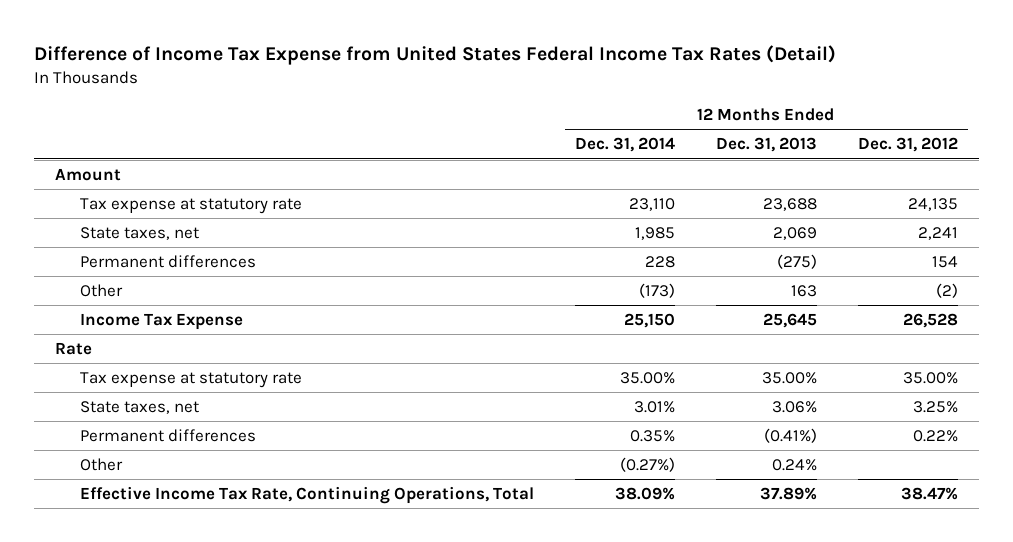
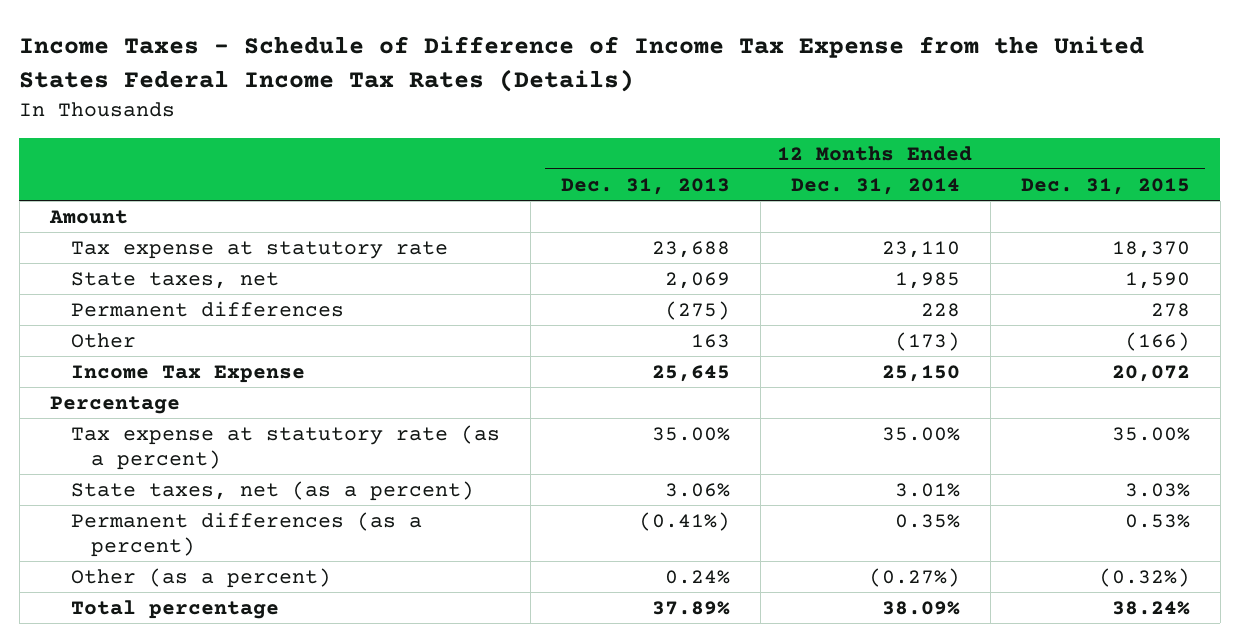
[34,45,837,66] Difference of Income Tax Expense from United States Federal Income Tax Rates (Detail) -> [19,36,1145,92] Income Taxes - Schedule of Difference of Income Tax Expense from the United States Federal Income Tax Rates (Details)
[857,137,958,153] Dec. 31, 2012 -> none
none -> [1020,177,1190,195] Dec. 31, 2015
[54,342,92,356] Rate -> [49,395,180,414] Percentage
[79,372,302,389] Tax expense at statutory rate -> [70,424,500,471] Tax expense at statutory rate (as a percent)
[79,401,199,415] State taxes, net -> [70,480,474,501] State taxes, net (as a percent)
[79,429,256,443] Permanent differences -> [70,511,422,558] Permanent differences (as a percent)
[79,458,123,472] Other -> [70,567,331,588] Other (as a percent)
[79,486,534,505] Effective Income Tax Rate, Continuing Operations, Total -> [70,599,279,619] Total percentage

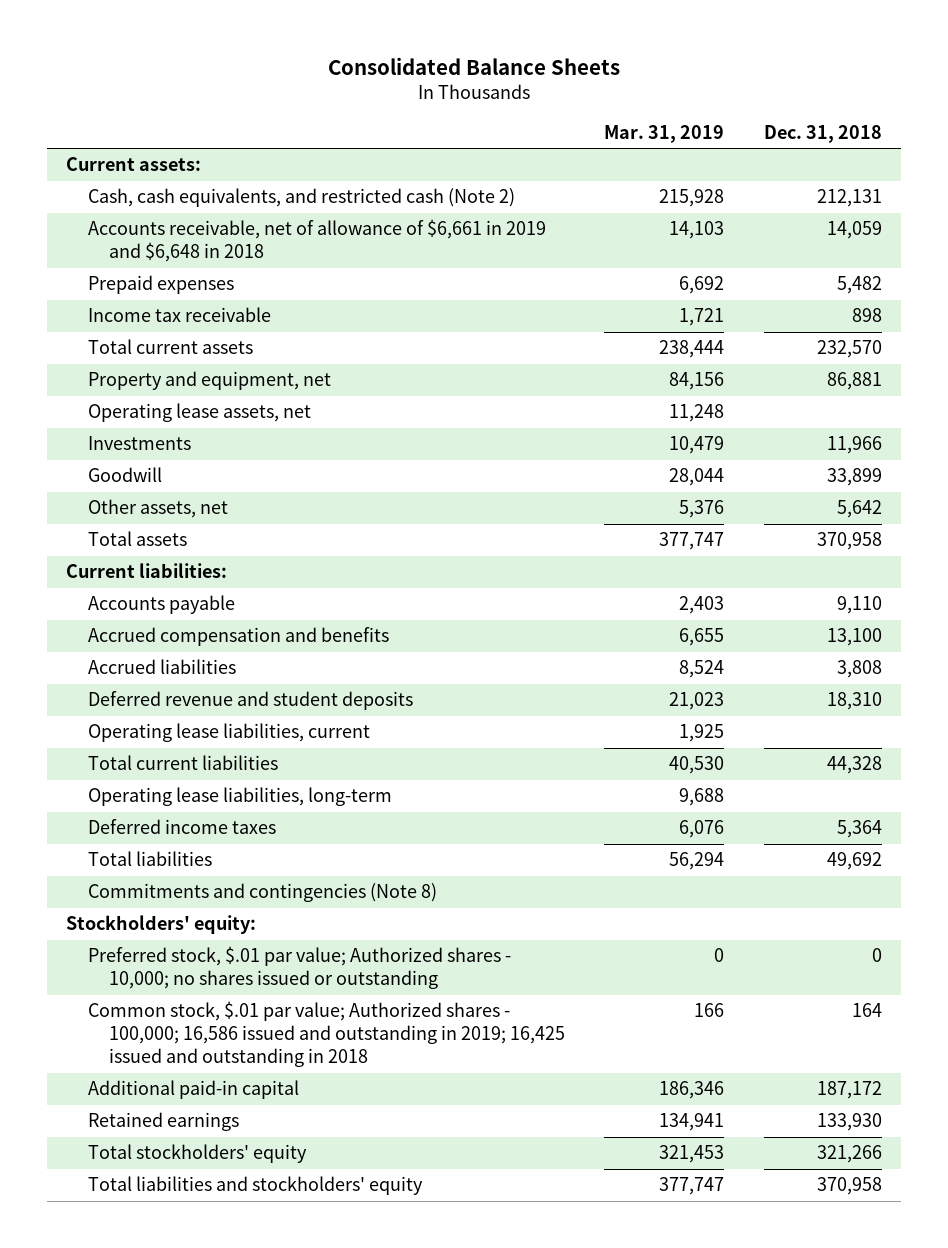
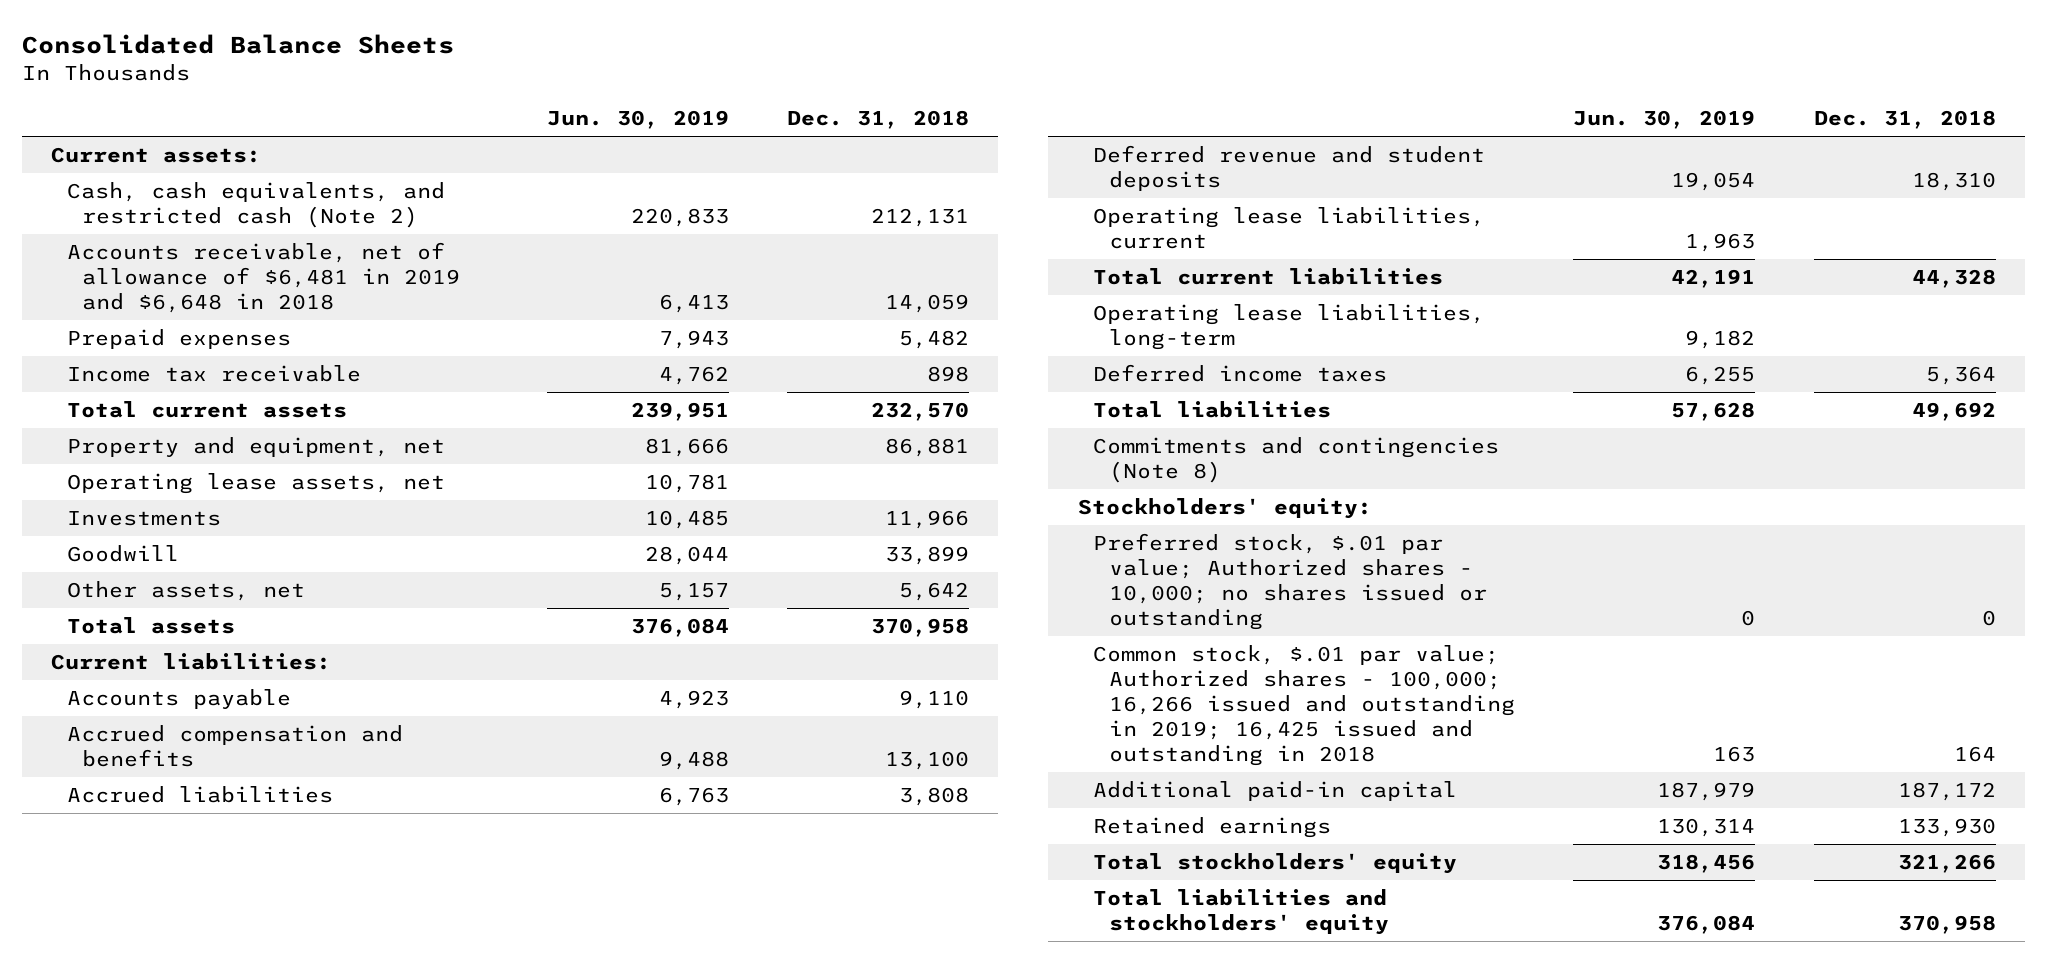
[604,125,725,144] Mar. 31, 2019 -> none
none -> [546,110,729,130] Jun. 30, 2019
[87,219,546,263] Accounts receivable, net of allowance of $6,661 in 2019 and $6,648 in 2018 -> [66,241,461,313] Accounts receivable, net of allowance of $6,481 in 2019 and $6,648 in 2018
[87,1001,566,1068] Common stock, $.01 par value; Authorized shares - 100,000; 16,586 issued and outstanding in 2019; 16,425 issued and outstanding in 2018 -> [1093,644,1515,766] Common stock, $.01 par value; Authorized shares - 100,000; 16,266 issued and outstanding in 2019; 16,425 issued and outstanding in 2018

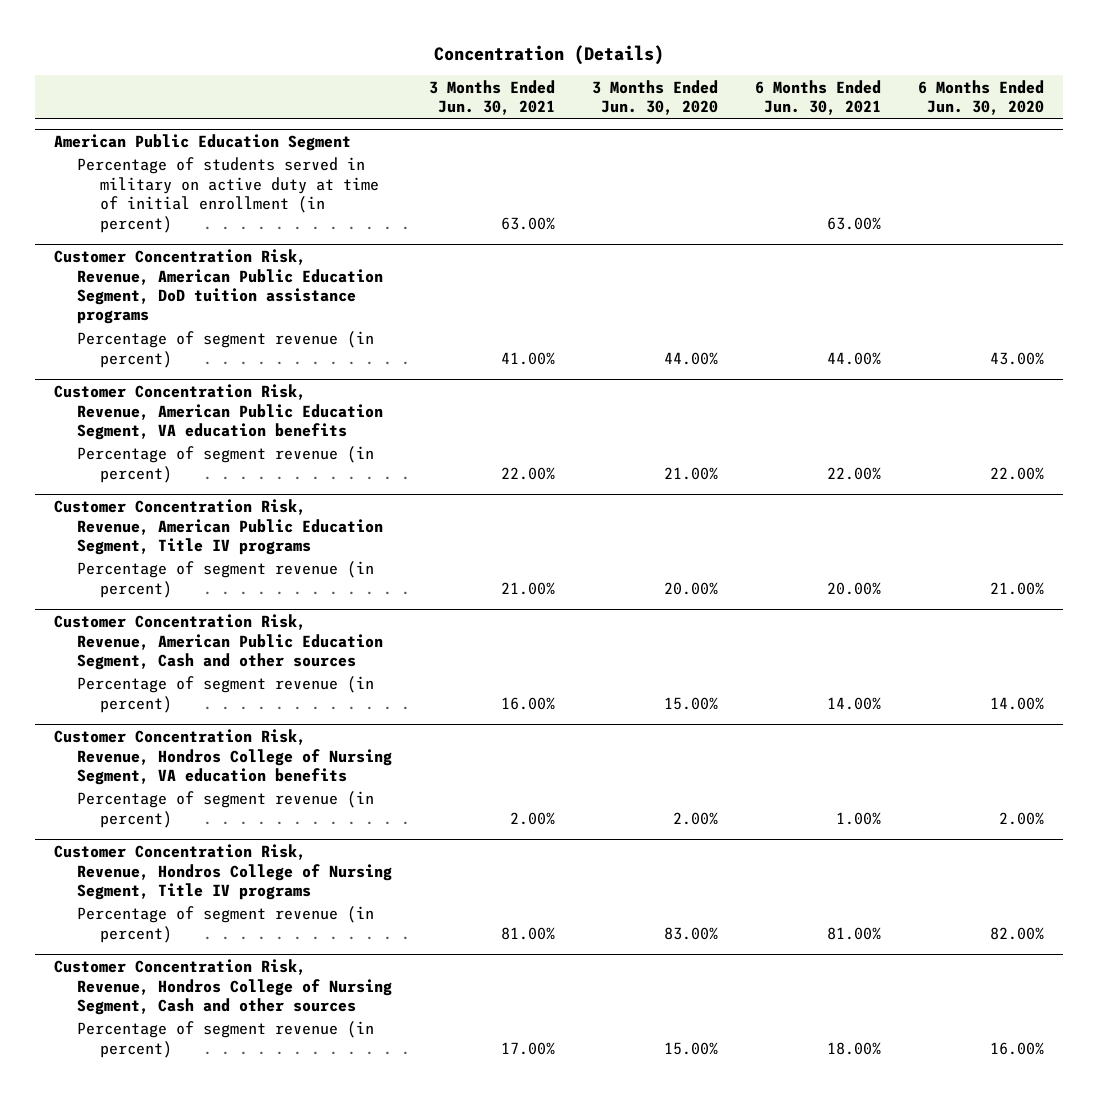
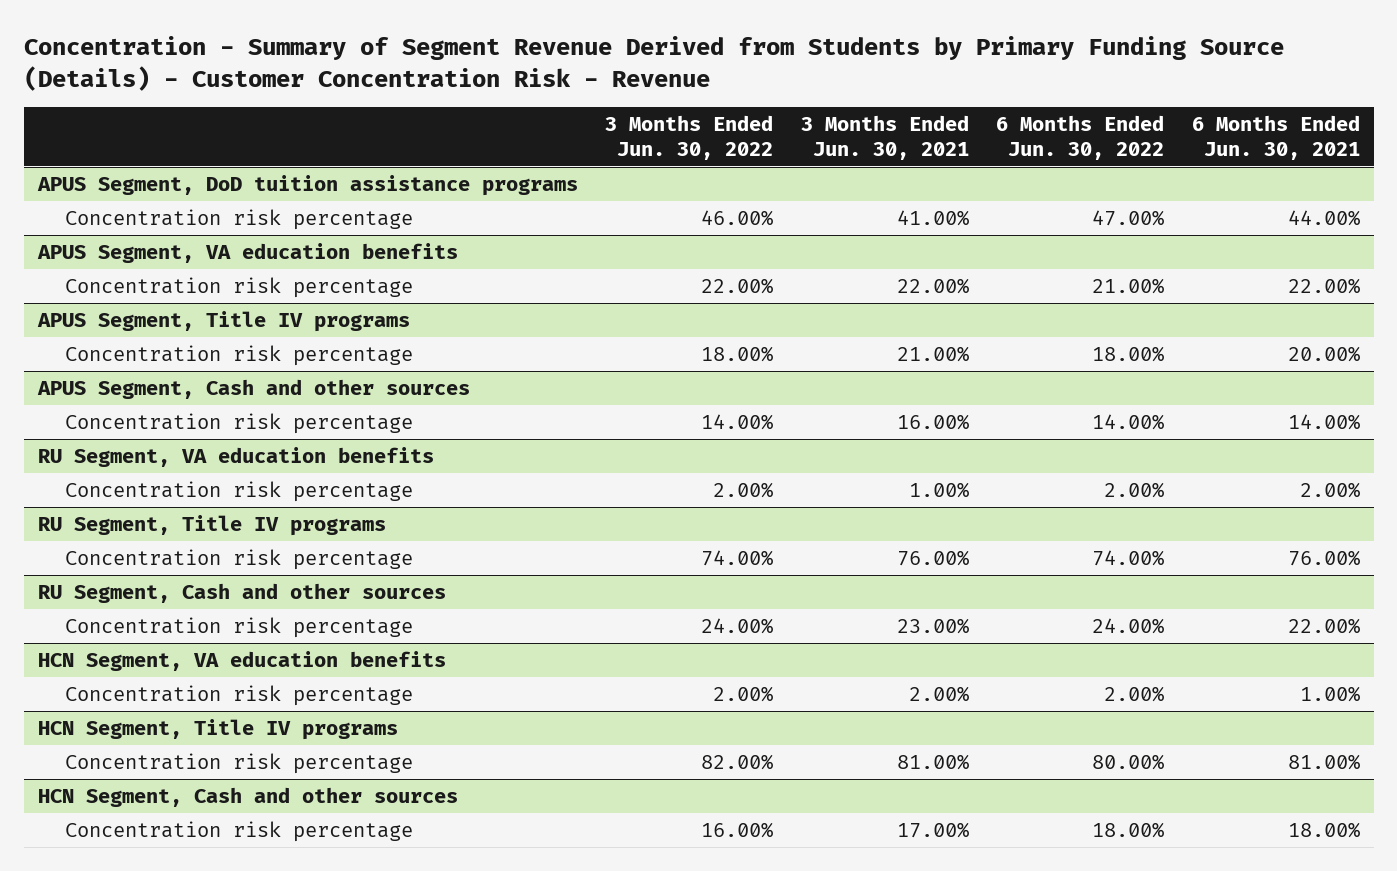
[433,44,664,65] Concentration (Details) -> [23,36,1284,91] Concentration - Summary of Segment Revenue Derived from Students by Primary Funding Source (Details) - Customer Concentration Risk - Revenue
[591,79,718,116] 3 Months Ended Jun. 30, 2020 -> none
[918,79,1045,116] 6 Months Ended Jun. 30, 2020 -> none
none -> [605,114,774,160] 3 Months Ended Jun. 30, 2022
none -> [996,114,1165,160] 6 Months Ended Jun. 30, 2022
[53,134,351,152] American Public Education Segment -> none
[76,157,379,233] Percentage of students served in military on active duty at time of initial enrollment (in percent) -> none
[53,249,383,325] Customer Concentration Risk, Revenue, American Public Education Segment, DoD tuition assistance programs -> none
[53,384,383,440] Customer Concentration Risk, Revenue, American Public Education Segment, VA education benefits -> none
[53,499,383,555] Customer Concentration Risk, Revenue, American Public Education Segment, Title IV programs -> none
[53,614,383,670] Customer Concentration Risk, Revenue, American Public Education Segment, Cash and other sources -> none
[53,729,392,785] Customer Concentration Risk, Revenue, Hondros College of Nursing Segment, VA education benefits -> none
[76,791,374,828] Percentage of segment revenue (in percent) -> none
[53,844,392,900] Customer Concentration Risk, Revenue, Hondros College of Nursing Segment, Title IV programs -> none
[53,959,392,1015] Customer Concentration Risk, Revenue, Hondros College of Nursing Segment, Cash and other sources -> none
none -> [36,175,578,197] APUS Segment, DoD tuition assistance programs
[76,331,374,368] Percentage of segment revenue (in percent) -> [64,209,413,231] Concentration risk percentage
none -> [36,243,458,264] APUS Segment, VA education benefits
[76,446,374,483] Percentage of segment revenue (in percent) -> [64,277,413,299] Concentration risk percentage
none -> [36,311,410,333] APUS Segment, Title IV programs
[76,561,374,598] Percentage of segment revenue (in percent) -> [64,345,413,367] Concentration risk percentage
none -> [36,379,470,400] APUS Segment, Cash and other sources
[76,676,374,713] Percentage of segment revenue (in percent) -> [64,413,413,435] Concentration risk percentage
none -> [37,447,434,468] RU Segment, VA education benefits
none -> [64,481,413,503] Concentration risk percentage
none -> [37,515,386,537] RU Segment, Title IV programs
none -> [64,549,413,571] Concentration risk percentage
none -> [37,583,446,604] RU Segment, Cash and other sources
none -> [64,617,413,639] Concentration risk percentage
none -> [37,651,446,672] HCN Segment, VA education benefits
none -> [64,685,413,707] Concentration risk percentage
none -> [37,719,398,741] HCN Segment, Title IV programs
[76,906,374,943] Percentage of segment revenue (in percent) -> [64,753,413,775] Concentration risk percentage
none -> [37,787,458,808] HCN Segment, Cash and other sources
[76,1021,374,1058] Percentage of segment revenue (in percent) -> [64,821,413,843] Concentration risk percentage

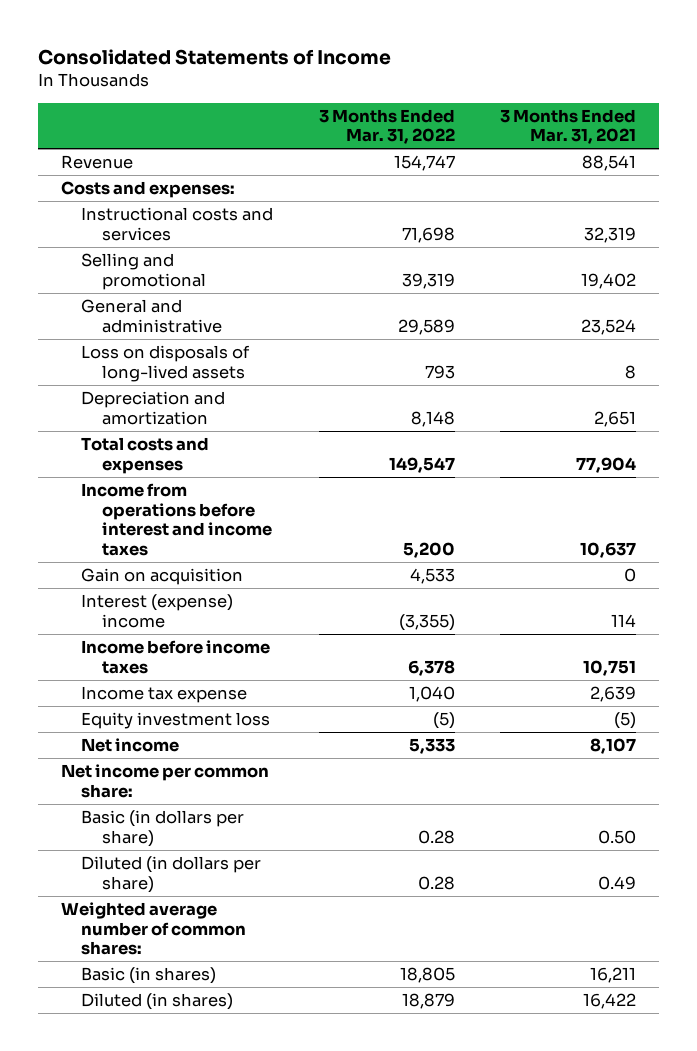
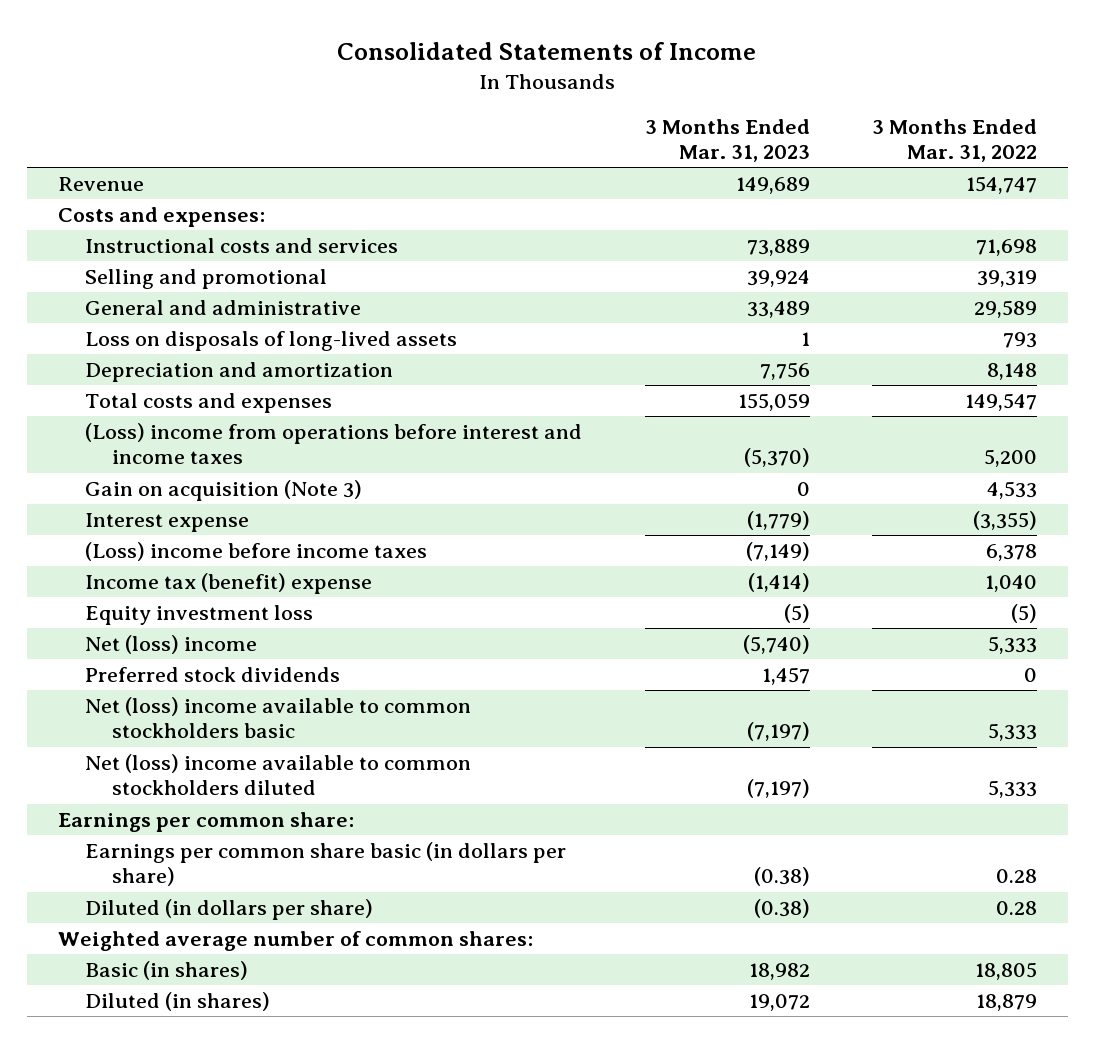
[500,108,637,145] 3 Months Ended Mar. 31, 2021 -> none
none -> [644,118,810,163] 3 Months Ended Mar. 31, 2023
[81,483,272,556] Income from operations before interest and income taxes -> [85,423,583,465] (Loss) income from operations before interest and income taxes
[81,568,244,586] Gain on acquisition -> [85,480,363,502] Gain on acquisition (Note 3)
[81,594,234,628] Interest (expense) income -> [85,513,250,533] Interest expense
[81,640,271,674] Income before income taxes -> [85,542,428,562] (Loss) income before income taxes
[81,686,248,704] Income tax expense -> [85,573,373,595] Income tax (benefit) expense
[81,738,180,753] Net income -> [85,635,258,655] Net (loss) income
none -> [85,667,341,683] Preferred stock dividends
none -> [85,697,472,739] Net (loss) income available to common stockholders basic
none -> [85,754,472,796] Net (loss) income available to common stockholders diluted
[60,764,269,798] Net income per common share: -> [57,812,354,833] Earnings per common share:
[81,810,245,847] Basic (in dollars per share) -> [85,842,567,887] Earnings per common share basic (in dollars per share)

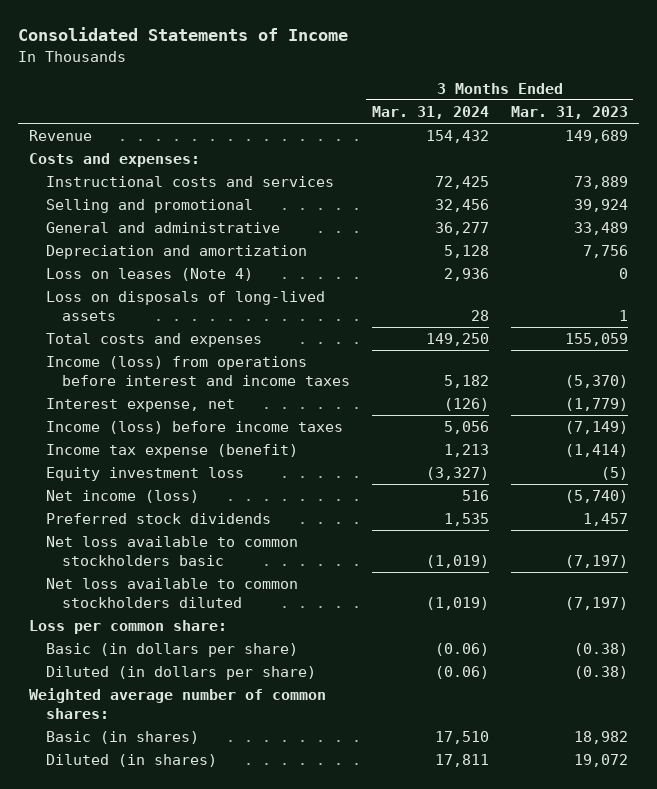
[872,118,1038,163] 3 Months Ended Mar. 31, 2022 -> none
none -> [371,106,489,120] Mar. 31, 2024
none -> [45,268,253,282] Loss on leases (Note 4)
[85,331,458,352] Loss on disposals of long-lived assets -> [45,291,325,321] Loss on disposals of long-lived assets
[85,480,363,502] Gain on acquisition (Note 3) -> none
[85,423,583,465] (Loss) income from operations before interest and income taxes -> [45,356,350,386] Income (loss) from operations before interest and income taxes
[85,513,250,533] Interest expense -> [45,398,235,413] Interest expense, net
[85,542,428,562] (Loss) income before income taxes -> [45,421,343,435] Income (loss) before income taxes
[85,573,373,595] Income tax (benefit) expense -> [45,444,298,459] Income tax expense (benefit)
[85,635,258,655] Net (loss) income -> [45,490,199,504] Net income (loss)
[85,697,472,739] Net (loss) income available to common stockholders basic -> [45,536,298,566] Net loss available to common stockholders basic
[85,754,472,796] Net (loss) income available to common stockholders diluted -> [45,578,298,608] Net loss available to common stockholders diluted
[57,812,354,833] Earnings per common share: -> [29,620,228,635] Loss per common share:
[85,842,567,887] Earnings per common share basic (in dollars per share) -> [45,643,298,658] Basic (in dollars per share)

